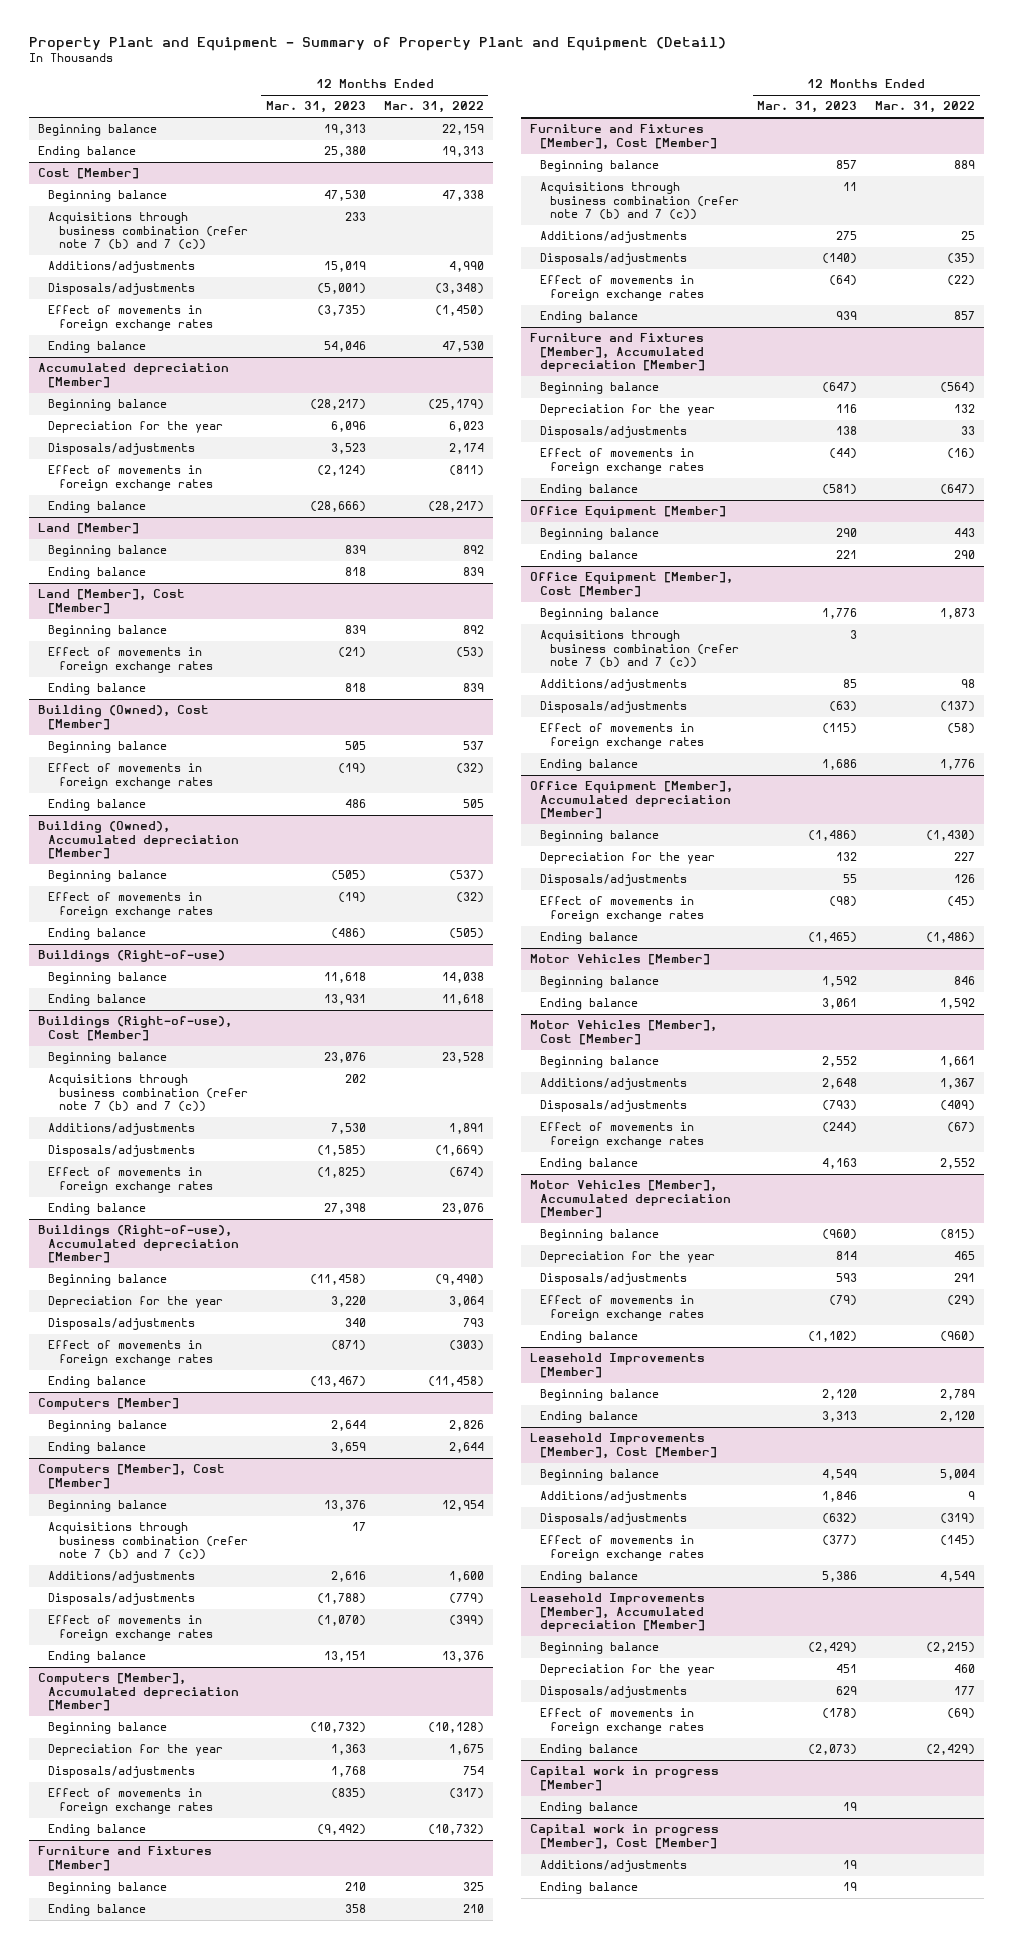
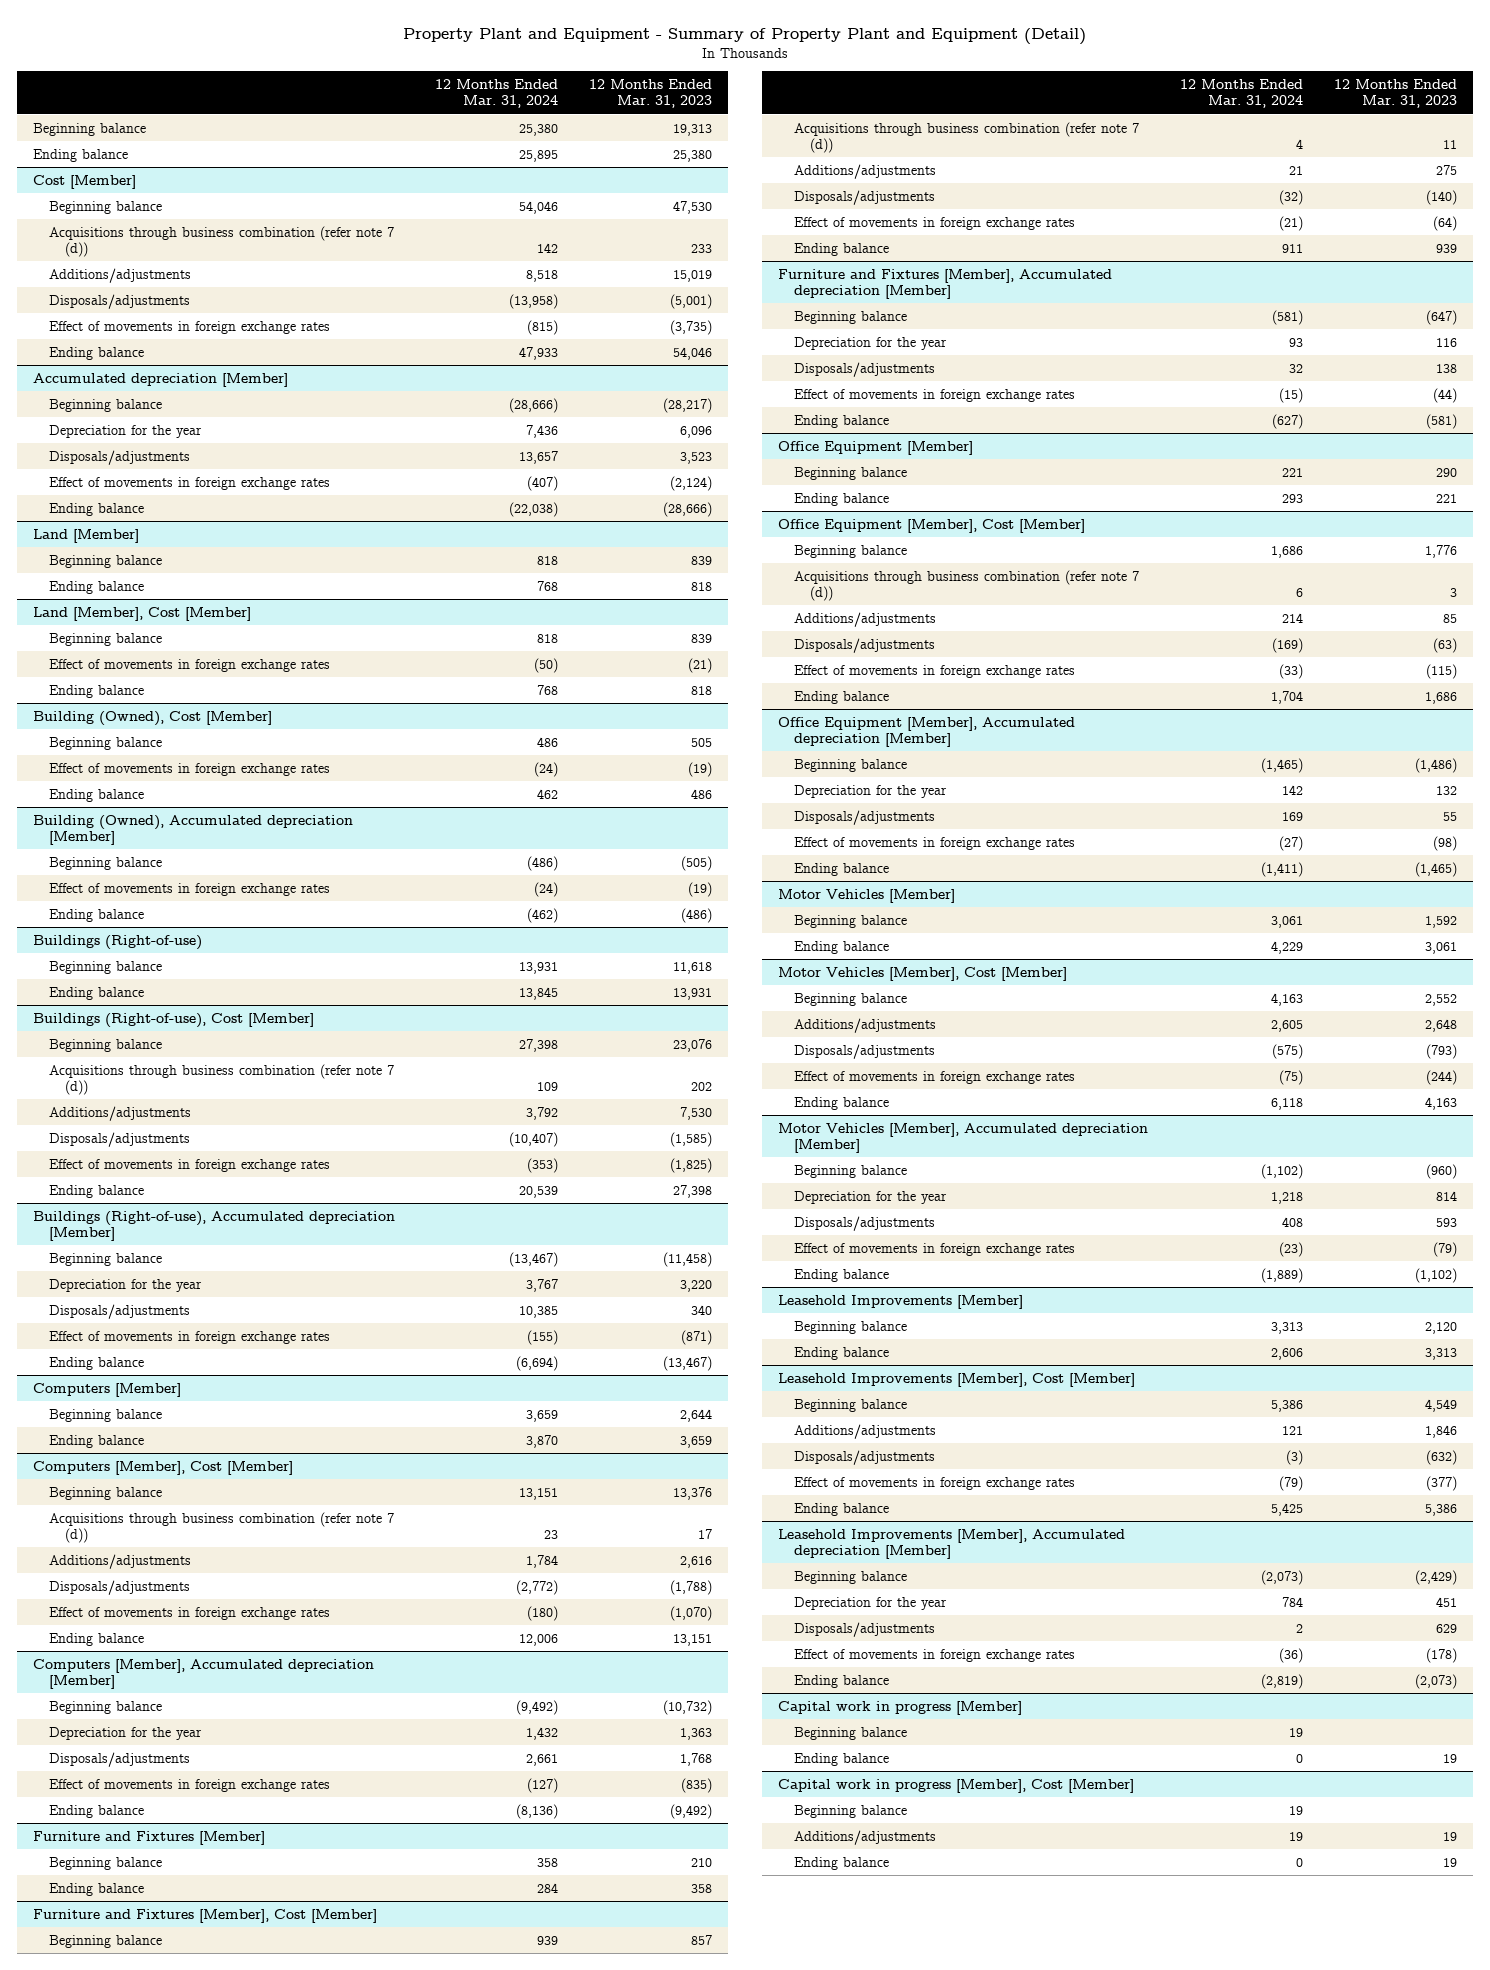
[383,101,484,114] Mar. 31, 2022 -> none
none -> [434,79,558,109] 12 Months Ended Mar. 31, 2024
[48,212,248,251] Acquisitions through business combination (refer note 7 (b) and 7 (c)) -> [49,225,395,257] Acquisitions through business combination (refer note 7 (d))
[48,1074,248,1113] Acquisitions through business combination (refer note 7 (b) and 7 (c)) -> [49,1063,395,1095] Acquisitions through business combination (refer note 7 (d))
[48,1522,248,1561] Acquisitions through business combination (refer note 7 (b) and 7 (c)) -> [49,1511,395,1543] Acquisitions through business combination (refer note 7 (d))
[540,182,740,221] Acquisitions through business combination (refer note 7 (b) and 7 (c)) -> [794,121,1140,153] Acquisitions through business combination (refer note 7 (d))
[540,630,740,669] Acquisitions through business combination (refer note 7 (b) and 7 (c)) -> [794,569,1140,601] Acquisitions through business combination (refer note 7 (d))
none -> [794,1726,908,1740] Beginning balance
none -> [794,1804,908,1818] Beginning balance

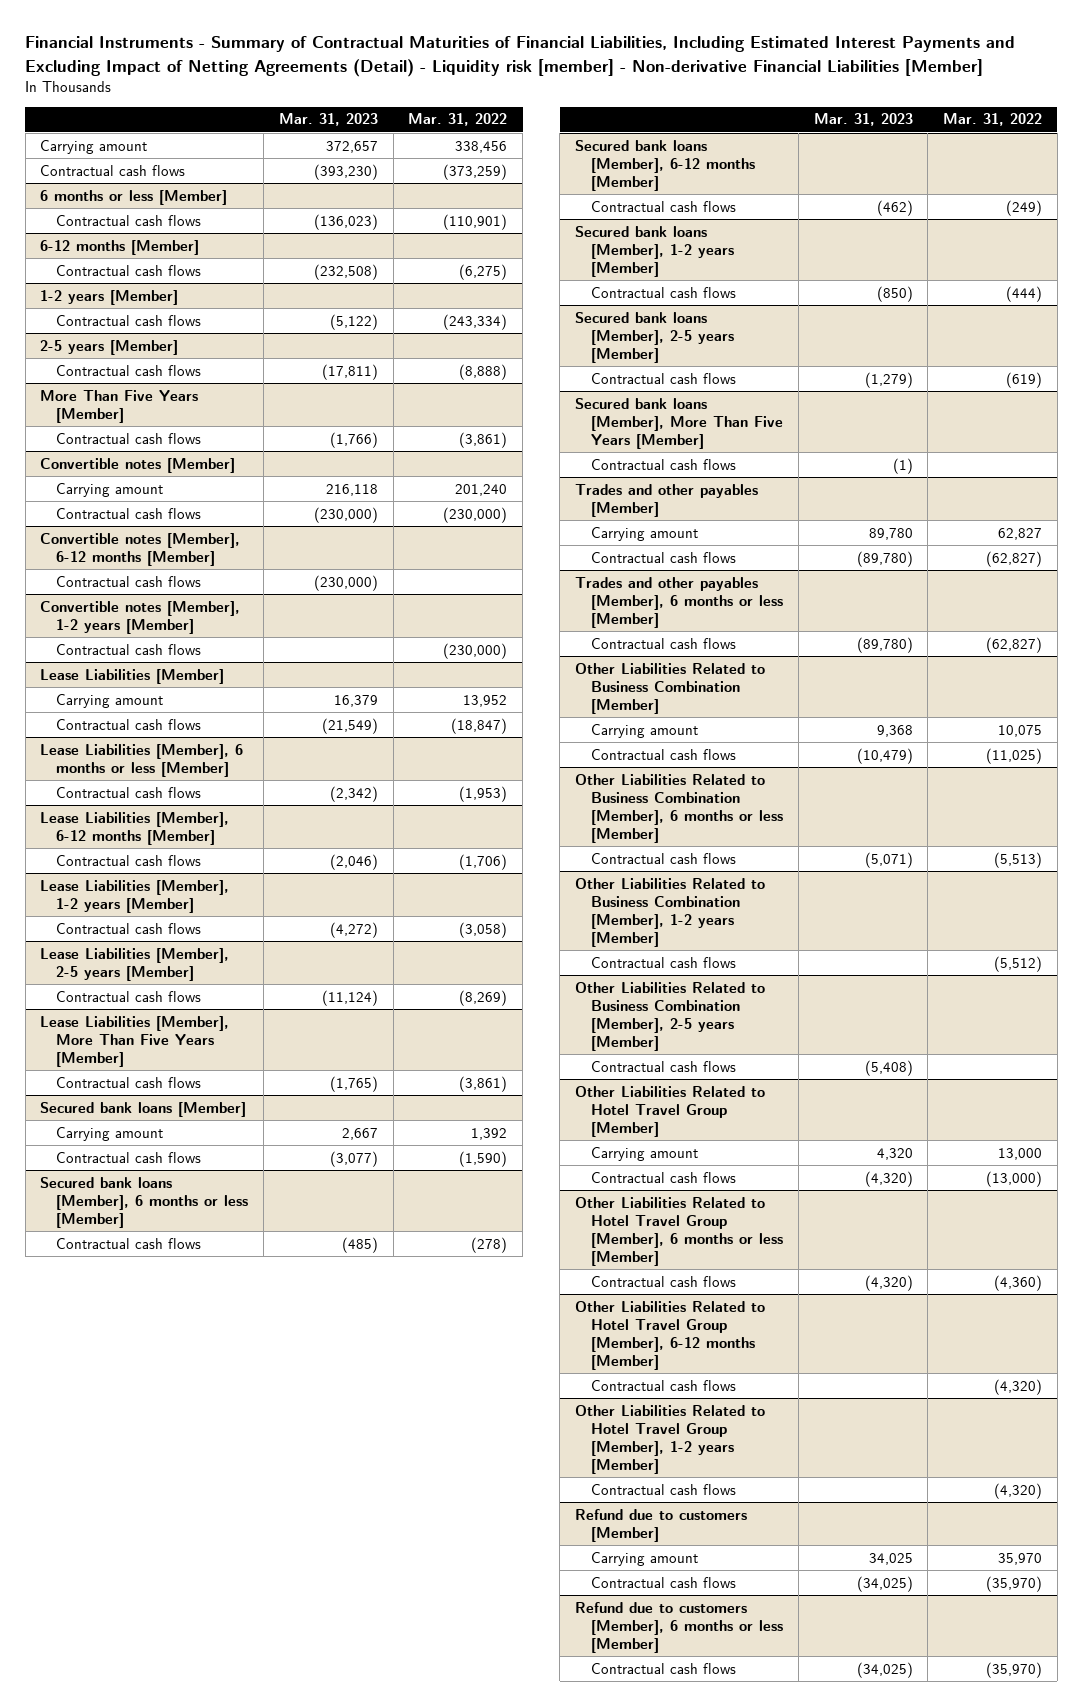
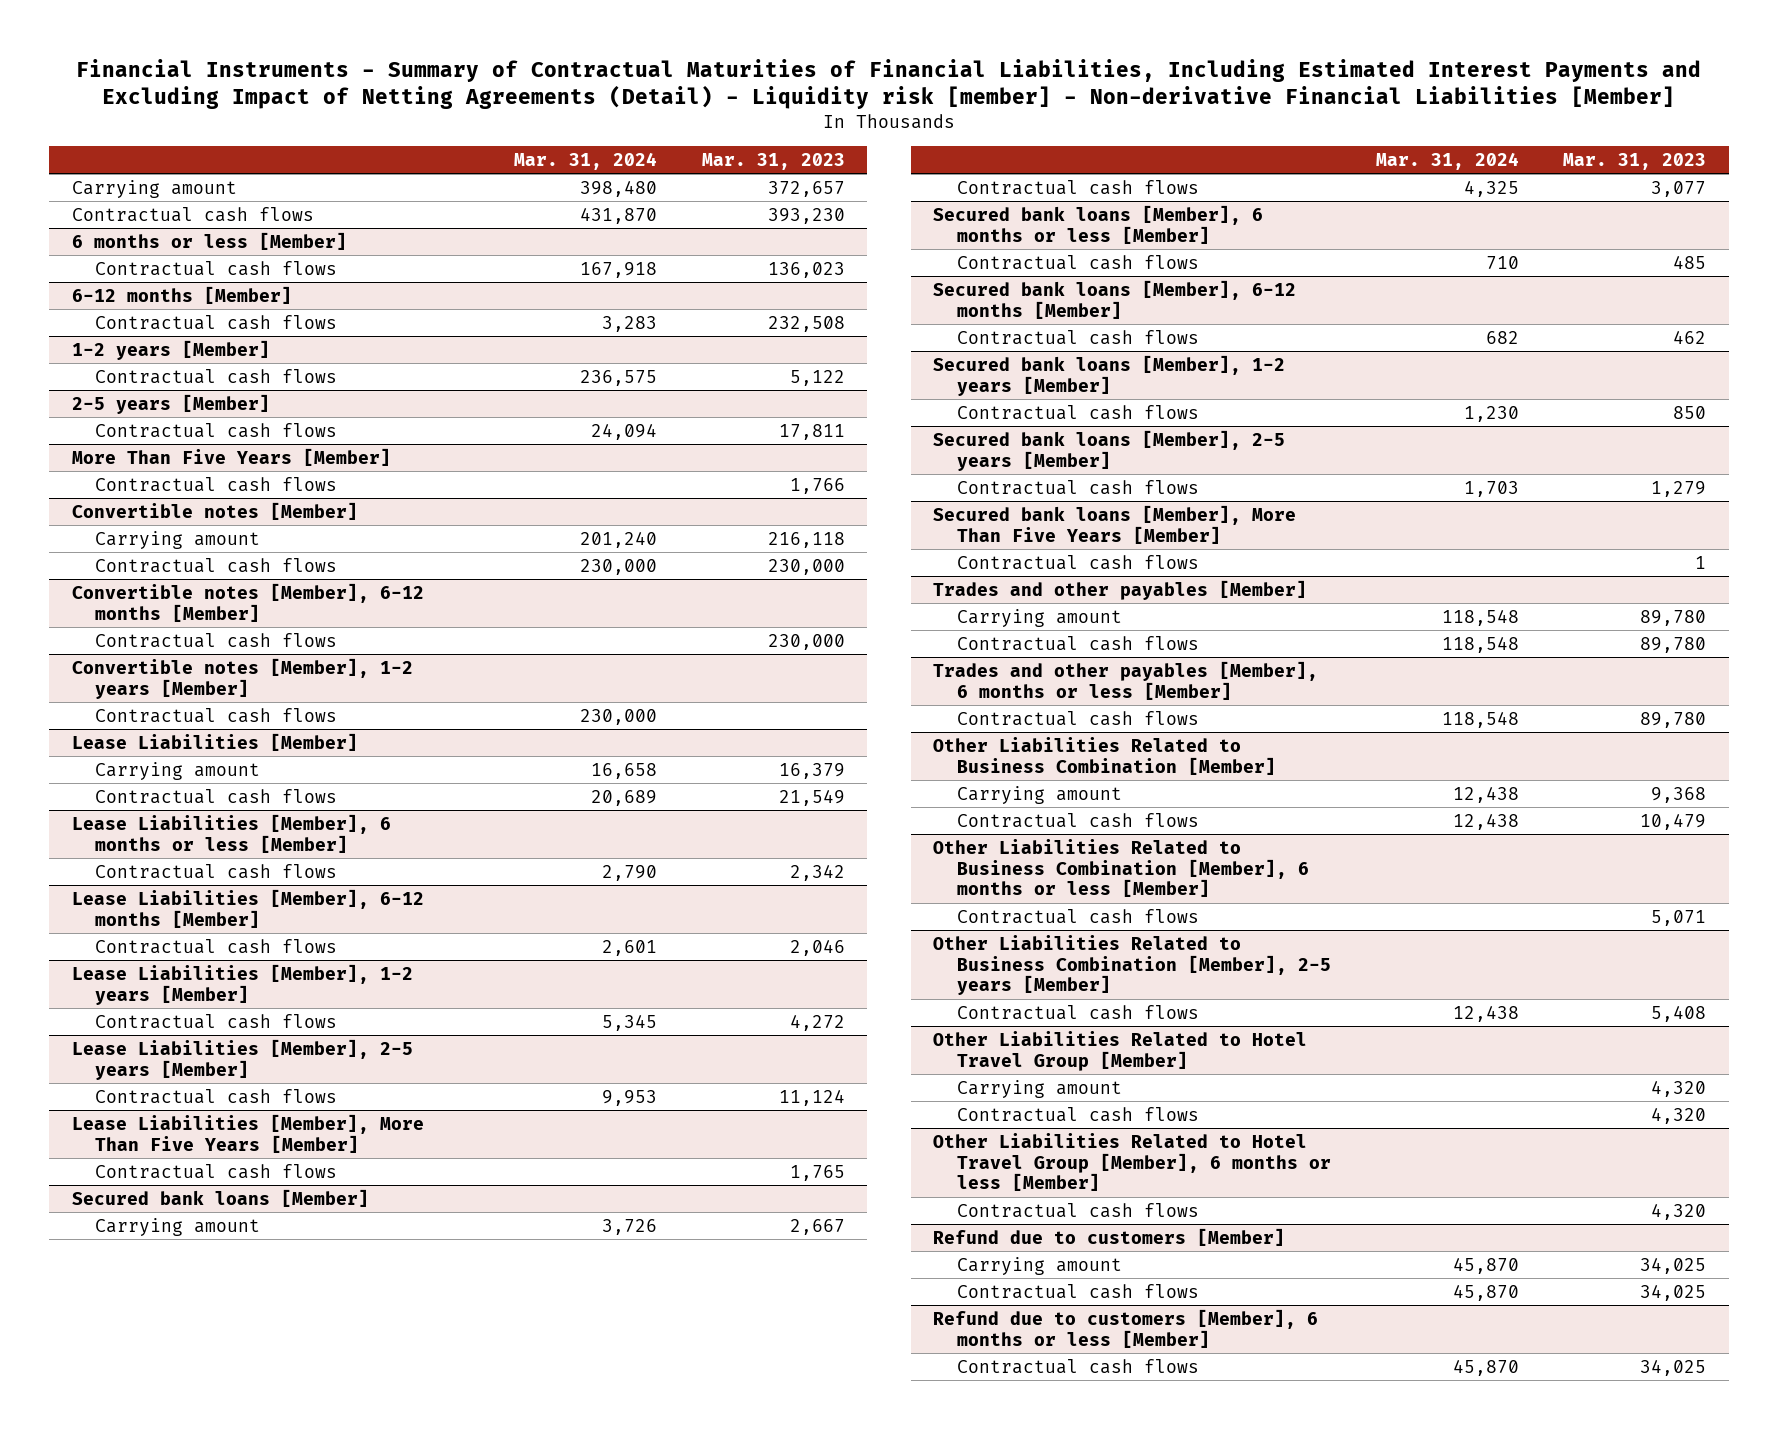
[408,113,508,127] Mar. 31, 2022 -> none
none -> [513,151,657,170] Mar. 31, 2024
[313,163,378,180] (393,230) -> [767,207,845,224] 393,230
[313,213,378,230] (136,023) -> [767,261,845,278] 136,023
[313,263,378,280] (232,508) -> [767,315,845,332] 232,508
[329,313,378,330] (5,122) -> [789,369,845,386] 5,122
[321,363,378,380] (17,811) -> [778,423,845,440] 17,811
[329,431,378,448] (1,766) -> [789,477,845,494] 1,766
[313,506,378,523] (230,000) -> [767,558,845,575] 230,000
[313,574,378,591] (230,000) -> [767,633,845,650] 230,000
[321,717,378,734] (21,549) -> [778,788,845,806] 21,549
[329,785,378,802] (2,342) -> [789,863,845,881] 2,342
[329,853,378,870] (2,046) -> [789,938,845,956] 2,046
[329,921,378,938] (4,272) -> [789,1013,845,1031] 4,272
[321,989,378,1006] (11,124) -> [778,1088,845,1106] 11,124
[329,1075,378,1092] (1,765) -> [789,1164,845,1181] 1,765
[329,1150,378,1167] (3,077) -> [1651,180,1707,197] 3,077
[341,1236,378,1253] (485) -> [1673,254,1707,269] 485
[876,199,913,216] (462) -> [1673,329,1707,344] 462
[876,285,913,302] (850) -> [1673,405,1707,419] 850
[864,371,913,388] (1,279) -> [1651,480,1707,497] 1,279
[892,457,913,474] (1) -> [1695,555,1707,569] 1
[856,550,913,567] (89,780) -> [1640,636,1707,653] 89,780
[856,636,913,653] (89,780) -> [1640,711,1707,728] 89,780
[856,747,913,764] (10,479) -> [1640,812,1707,830] 10,479
[575,877,766,947] Other Liabilities Related to Business Combination [Member], 1-2 years [Member] -> none
[591,956,737,968] Contractual cash flows -> none
[864,851,913,868] (5,071) -> [1651,909,1707,926] 5,071
[864,1059,913,1076] (5,408) -> [1651,1004,1707,1022] 5,408
[864,1170,913,1187] (4,320) -> [1651,1106,1707,1124] 4,320
[575,1300,766,1370] Other Liabilities Related to Hotel Travel Group [Member], 6-12 months [Member] -> none
[591,1379,737,1391] Contractual cash flows -> none
[575,1404,766,1474] Other Liabilities Related to Hotel Travel Group [Member], 1-2 years [Member] -> none
[591,1483,737,1495] Contractual cash flows -> none
[864,1274,913,1291] (4,320) -> [1651,1202,1707,1220] 4,320
[856,1575,913,1592] (34,025) -> [1640,1283,1707,1301] 34,025
[856,1661,913,1678] (34,025) -> [1640,1358,1707,1376] 34,025

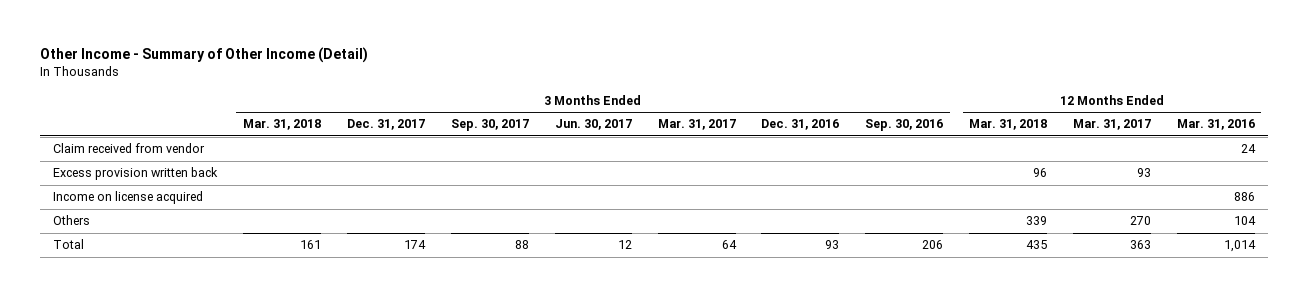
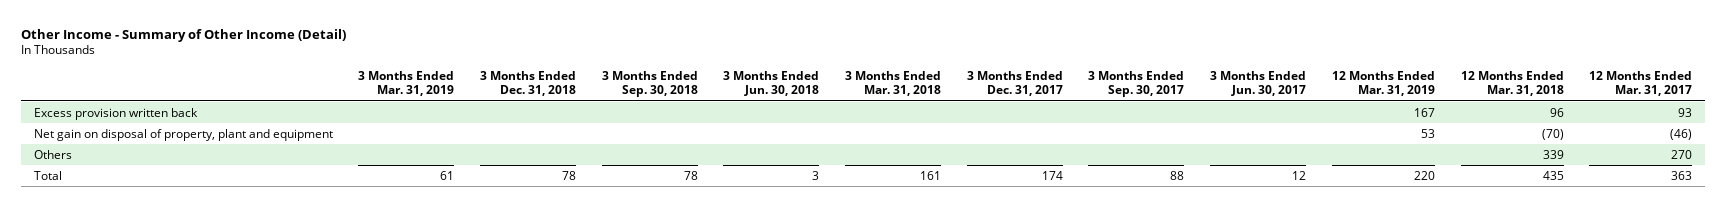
[657,119,736,131] Mar. 31, 2017 -> none
[761,119,840,131] Dec. 31, 2016 -> none
[865,119,944,132] Sep. 30, 2016 -> none
[1177,119,1256,131] Mar. 31, 2016 -> none
none -> [358,71,455,97] 3 Months Ended Mar. 31, 2019
none -> [479,71,576,97] 3 Months Ended Dec. 31, 2018
none -> [601,71,698,98] 3 Months Ended Sep. 30, 2018
none -> [723,71,820,97] 3 Months Ended Jun. 30, 2018
none -> [1331,71,1435,97] 12 Months Ended Mar. 31, 2019
[53,143,206,154] Claim received from vendor -> none
[53,191,204,205] Income on license acquired -> none
none -> [33,128,333,141] Net gain on disposal of property, plant and equipment

